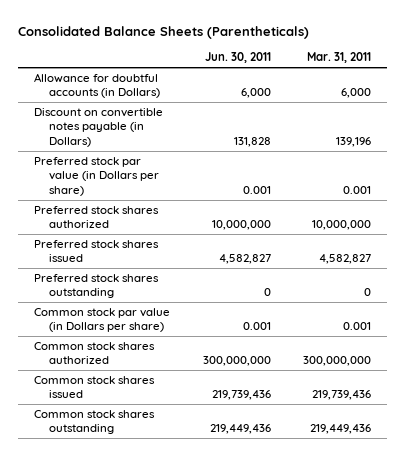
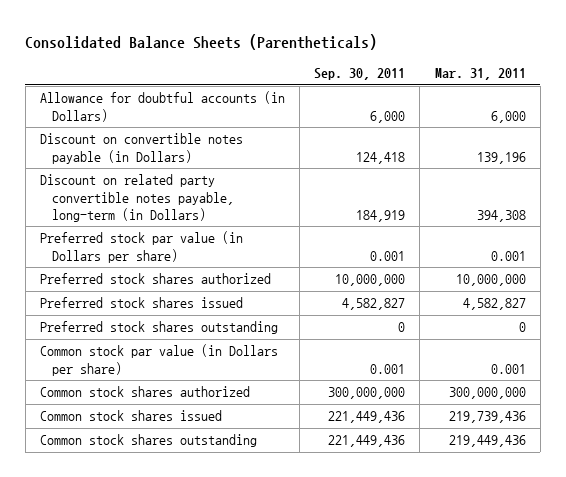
[204,52,271,64] Jun. 30, 2011 -> none
none -> [314,68,406,81] Sep. 30, 2011
none -> [39,174,235,222] Discount on related party convertible notes payable, long-term (in Dollars)

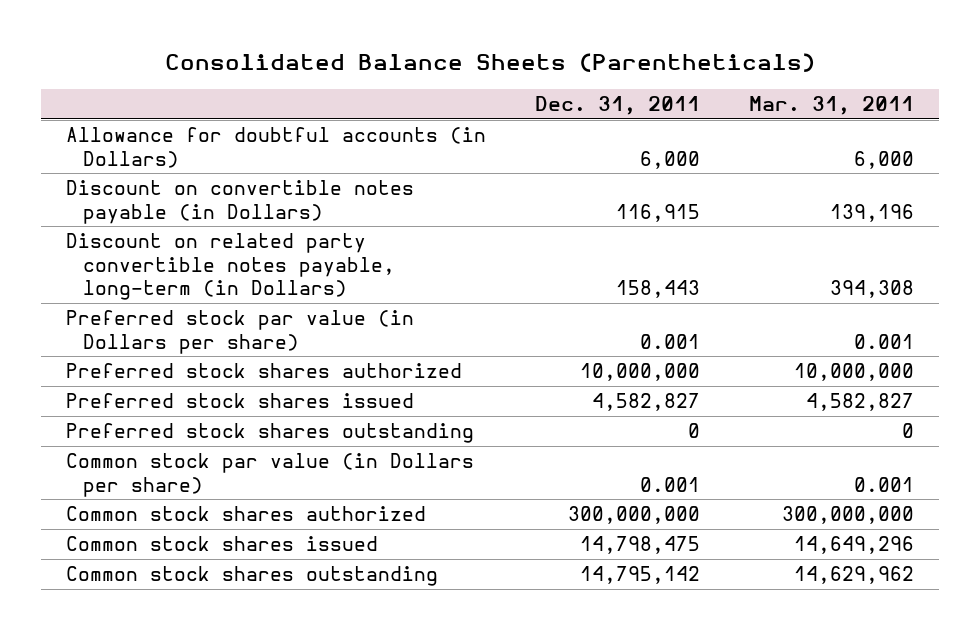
[314,68,406,81] Sep. 30, 2011 -> none
none -> [535,96,701,116] Dec. 31, 2011
[448,411,526,424] 219,739,436 -> [794,536,915,555] 14,649,296
[448,435,526,448] 219,449,436 -> [794,566,915,585] 14,629,962

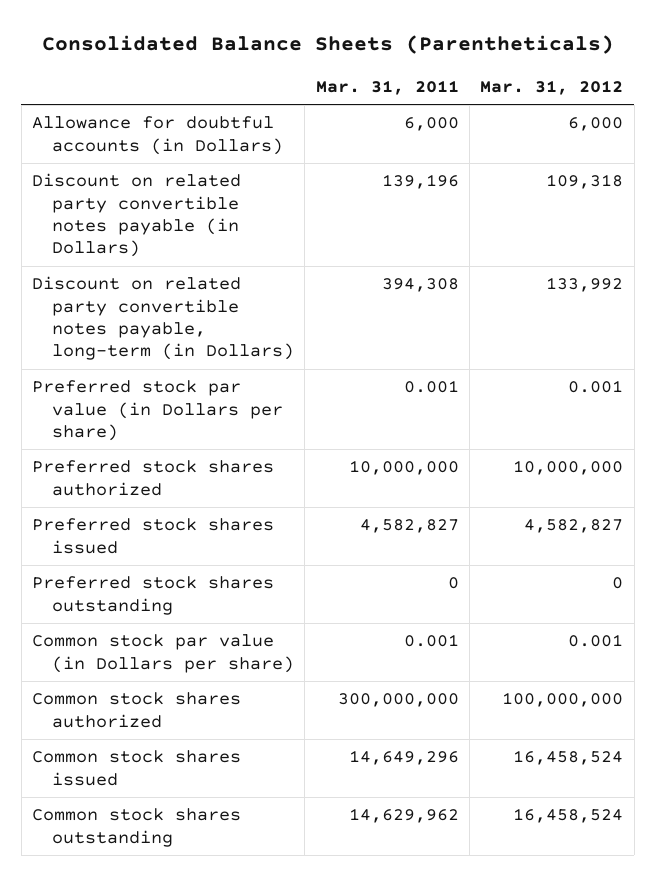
[535,96,701,116] Dec. 31, 2011 -> none
none -> [480,79,624,95] Mar. 31, 2012
[65,180,414,224] Discount on convertible notes payable (in Dollars) -> [32,173,242,258] Discount on related party convertible notes payable (in Dollars)

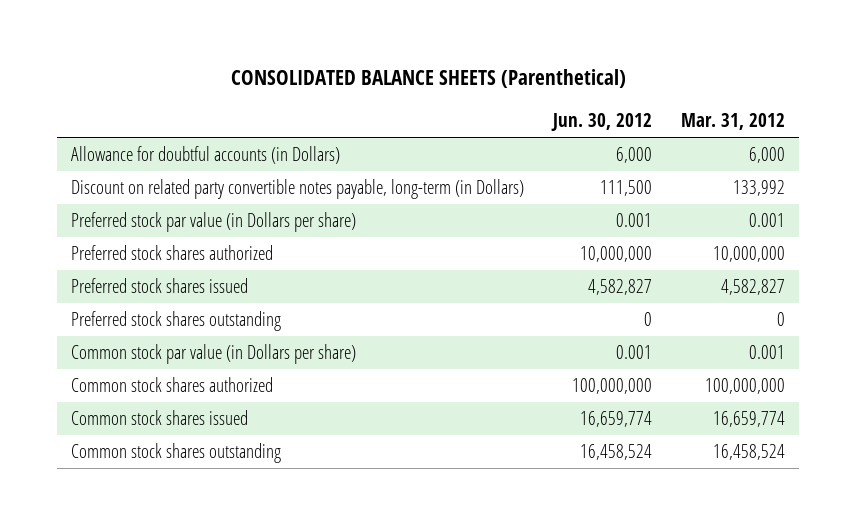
[41,34,614,54] Consolidated Balance Sheets (Parentheticals) -> [230,69,626,89] CONSOLIDATED BALANCE SHEETS (Parenthetical)
[315,79,459,95] Mar. 31, 2011 -> none
none -> [550,113,652,132] Jun. 30, 2012
[32,173,242,258] Discount on related party convertible notes payable (in Dollars) -> none
[513,750,624,766] 16,458,524 -> [712,411,785,428] 16,659,774

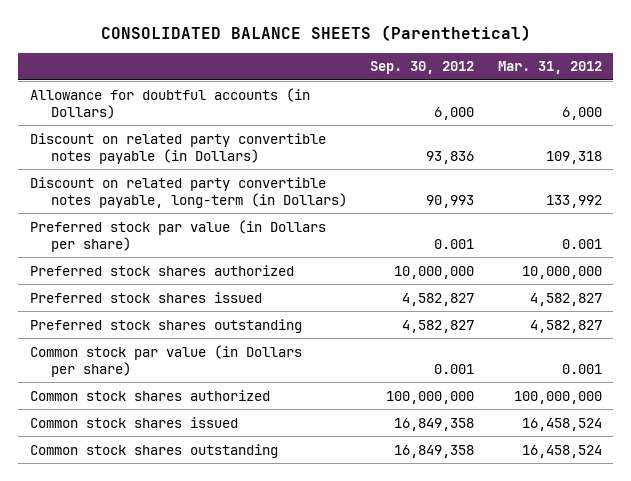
[550,113,652,132] Jun. 30, 2012 -> none
none -> [370,61,475,75] Sep. 30, 2012
none -> [29,132,326,164] Discount on related party convertible notes payable (in Dollars)
[776,312,785,327] 0 -> [529,319,602,333] 4,582,827
[712,411,785,428] 16,659,774 -> [521,417,602,431] 16,458,524

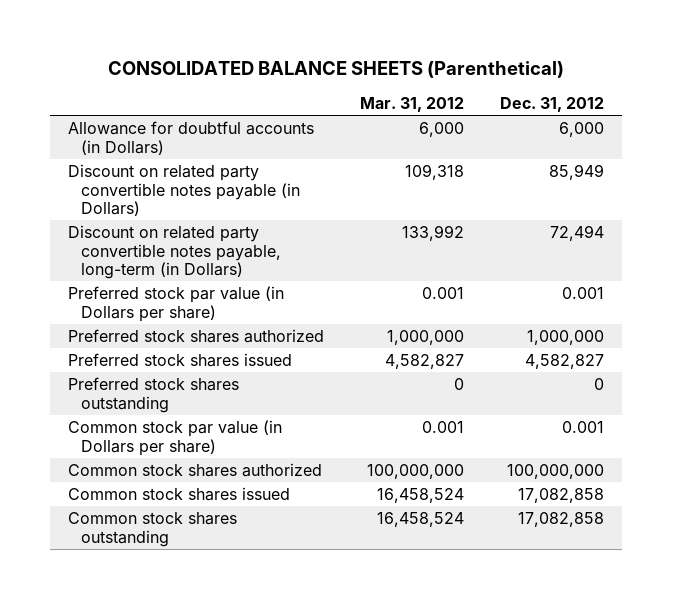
[370,61,475,75] Sep. 30, 2012 -> none
none -> [500,97,605,113] Dec. 31, 2012
[521,265,602,279] 10,000,000 -> [387,329,465,345] 1,000,000
[529,319,602,333] 4,582,827 -> [454,377,465,390] 0

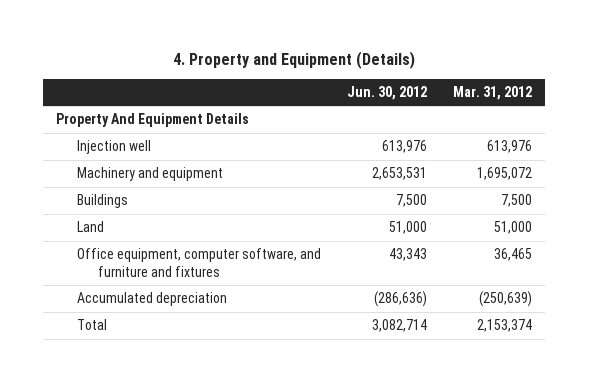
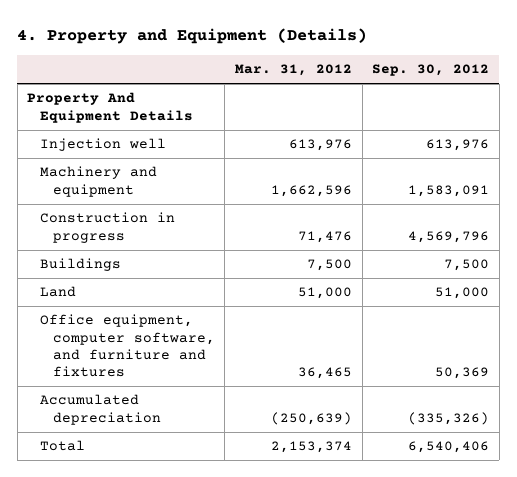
[347,85,428,100] Jun. 30, 2012 -> none
none -> [372,64,490,77] Sep. 30, 2012
[477,167,533,181] 1,695,072 -> [270,184,352,197] 1,662,596
none -> [39,212,175,243] Construction in progress

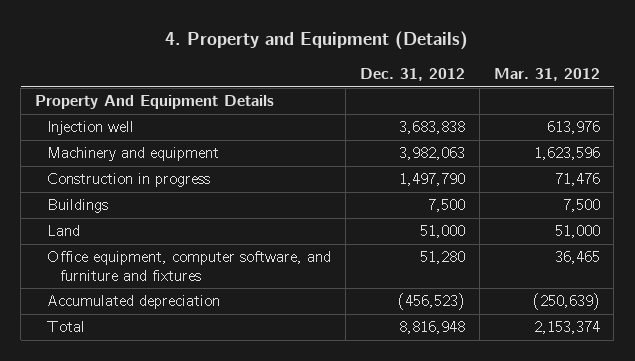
[372,64,490,77] Sep. 30, 2012 -> none
none -> [359,68,465,82] Dec. 31, 2012
[270,184,352,197] 1,662,596 -> [533,147,600,161] 1,623,596

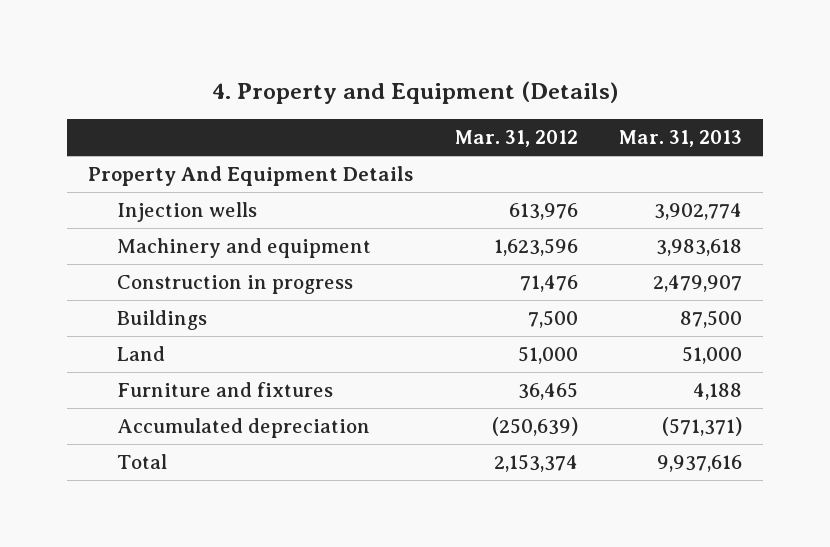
[359,68,465,82] Dec. 31, 2012 -> none
none -> [619,130,743,148] Mar. 31, 2013
[47,121,135,136] Injection well -> [117,201,258,222] Injection wells
[47,251,332,281] Office equipment, computer software, and furniture and fixtures -> [117,381,334,397] Furniture and fixtures

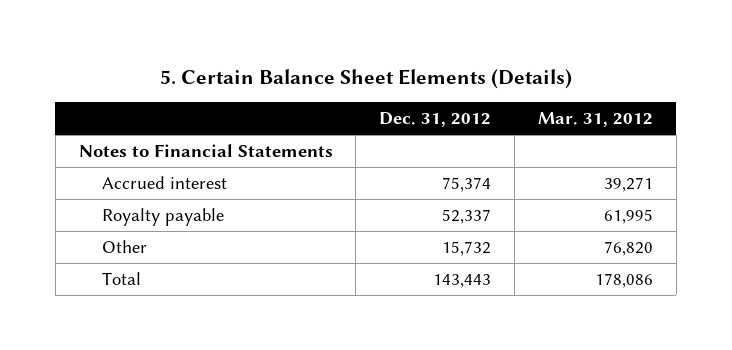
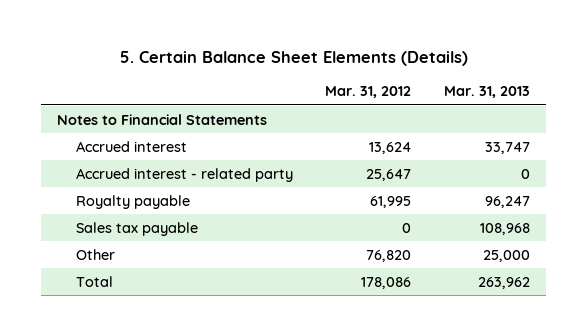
[379,112,492,128] Dec. 31, 2012 -> none
none -> [443,86,530,99] Mar. 31, 2013
[604,177,654,193] 39,271 -> [369,141,412,154] 13,624
none -> [75,167,293,182] Accrued interest - related party
none -> [75,221,198,236] Sales tax payable

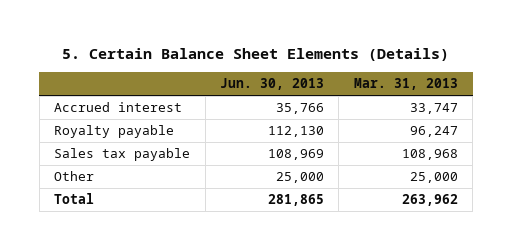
[325,86,412,99] Mar. 31, 2012 -> none
none -> [219,78,324,91] Jun. 30, 2013
[57,113,268,125] Notes to Financial Statements -> none
[75,167,293,182] Accrued interest - related party -> none

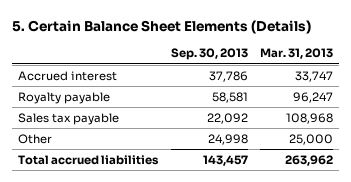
[219,78,324,91] Jun. 30, 2013 -> none
none -> [170,48,248,61] Sep. 30, 2013
[54,193,95,205] Total -> [18,155,160,166] Total accrued liabilities

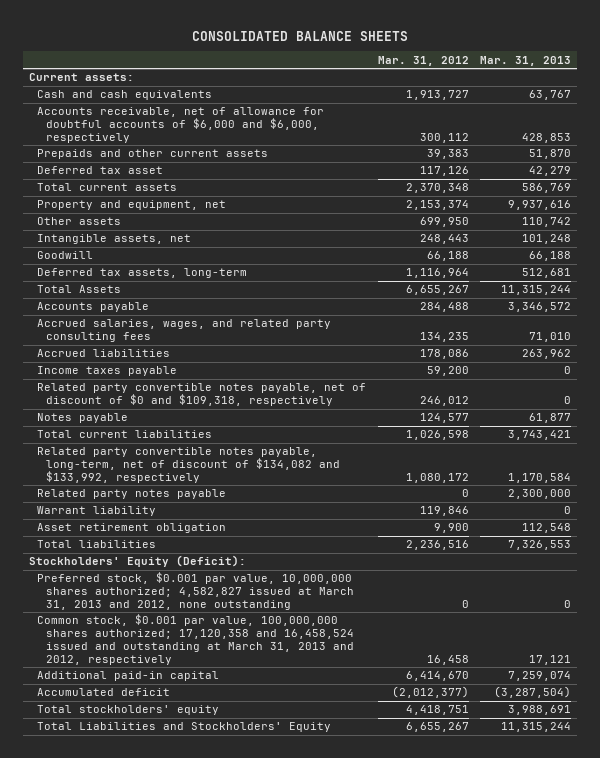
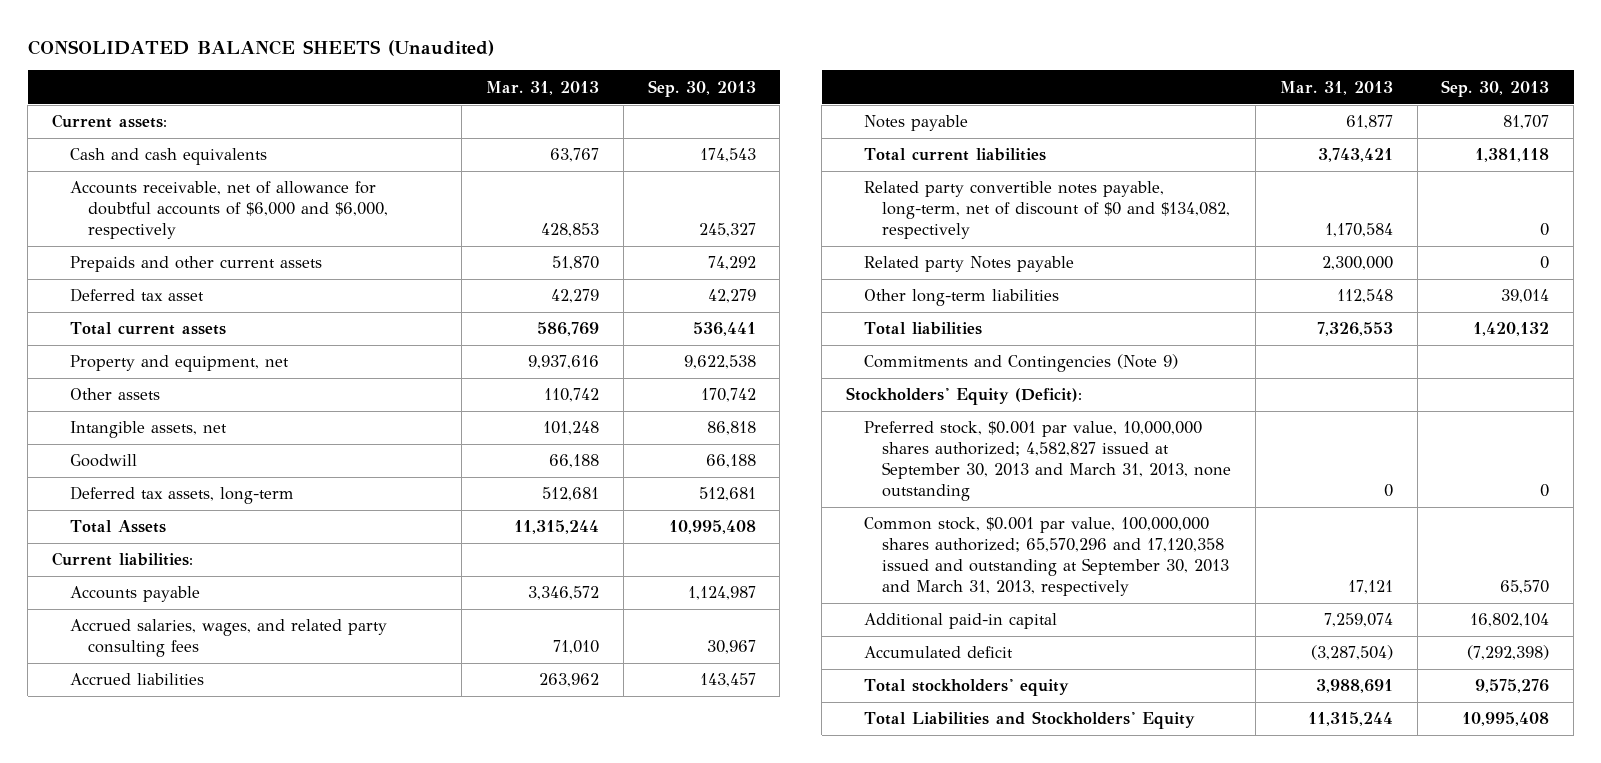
[192,30,409,41] CONSOLIDATED BALANCE SHEETS -> [27,39,494,56] CONSOLIDATED BALANCE SHEETS (Unaudited)
[377,55,469,66] Mar. 31, 2012 -> none
none -> [647,79,756,97] Sep. 30, 2013
none -> [52,552,194,567] Current liabilities:
[37,366,178,377] Income taxes payable -> none
[37,383,367,407] Related party convertible notes payable, net of discount of $0 and $109,318, respectively -> none
[37,506,157,517] Warrant liability -> none
[37,447,340,483] Related party convertible notes payable, long-term, net of discount of $134,082 and $133,992, respectively -> [863,181,1231,240] Related party convertible notes payable, long-term, net of discount of $0 and $134,082, respectively
[37,489,227,500] Related party notes payable -> [863,256,1074,273] Related party Notes payable
[37,523,227,534] Asset retirement obligation -> [863,289,1059,307] Other long-term liabilities
none -> [863,354,1178,373] Commitments and Contingencies (Note 9)
[37,572,354,610] Preferred stock, $0.001 par value, 10,000,000 shares authorized; 4,582,827 issued at March 31, 2013 and 2012, none outstanding -> [863,421,1232,502] Preferred stock, $0.001 par value, 10,000,000 shares authorized; 4,582,827 issued at September 30, 2013 and March 31, 2013, none outstanding
[37,614,354,665] Common stock, $0.001 par value, 100,000,000 shares authorized; 17,120,358 and 16,458,524 issued and outstanding at March 31, 2013 and 2012, respectively -> [863,517,1230,597] Common stock, $0.001 par value, 100,000,000 shares authorized; 65,570,296 and 17,120,358 issued and outstanding at September 30, 2013 and March 31, 2013, respectively

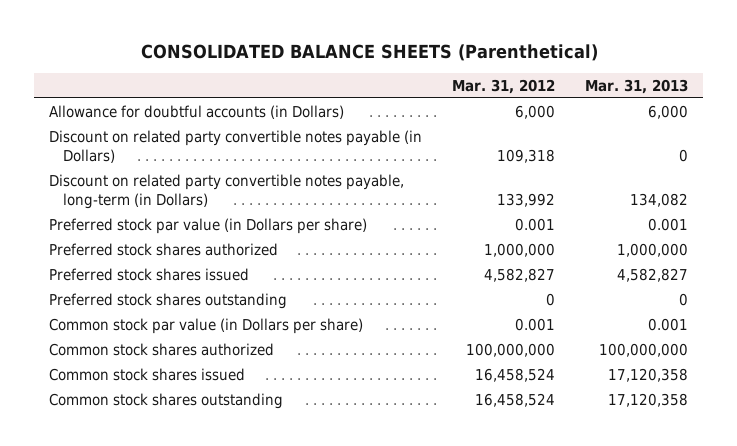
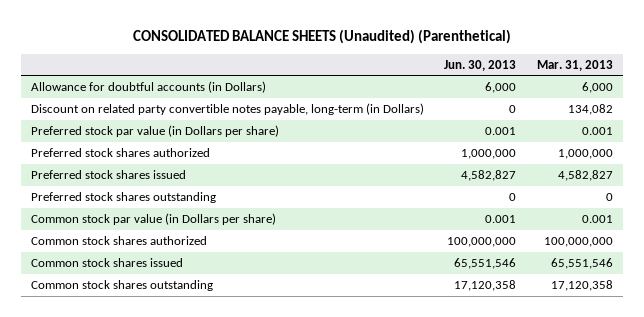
[140,43,598,61] CONSOLIDATED BALANCE SHEETS (Parenthetical) -> [132,28,511,44] CONSOLIDATED BALANCE SHEETS (Unaudited) (Parenthetical)
[452,78,556,94] Mar. 31, 2012 -> none
none -> [444,59,517,71] Jun. 30, 2013
[49,129,423,164] Discount on related party convertible notes payable (in Dollars) -> none
[608,367,689,382] 17,120,358 -> [551,257,614,269] 65,551,546

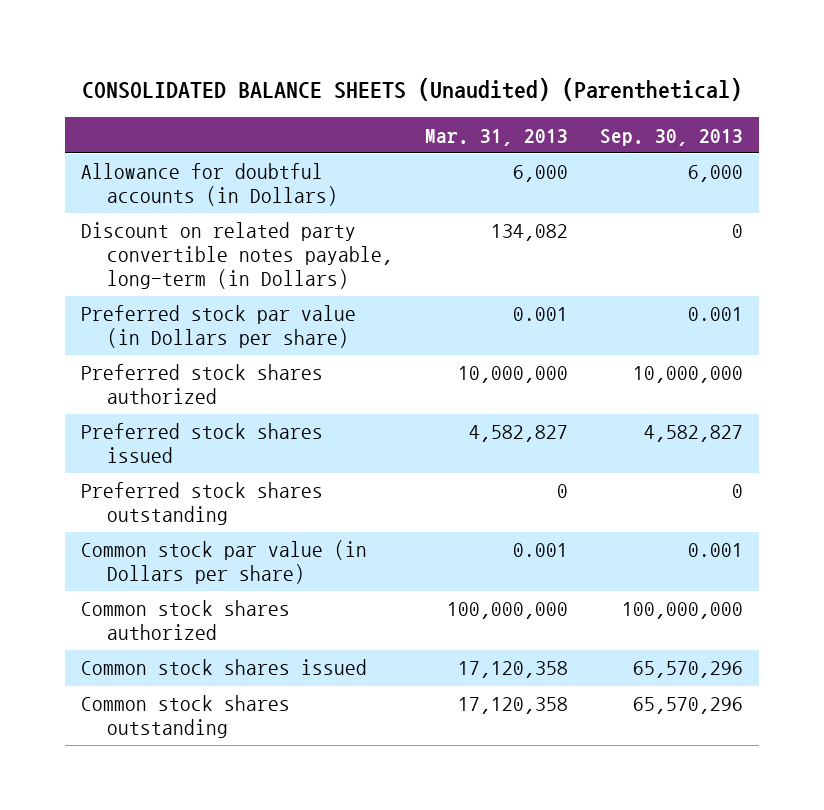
[444,59,517,71] Jun. 30, 2013 -> none
none -> [599,128,743,146] Sep. 30, 2013
[558,148,614,159] 1,000,000 -> [457,366,568,384] 10,000,000
[551,257,614,269] 65,551,546 -> [457,661,568,679] 17,120,358

